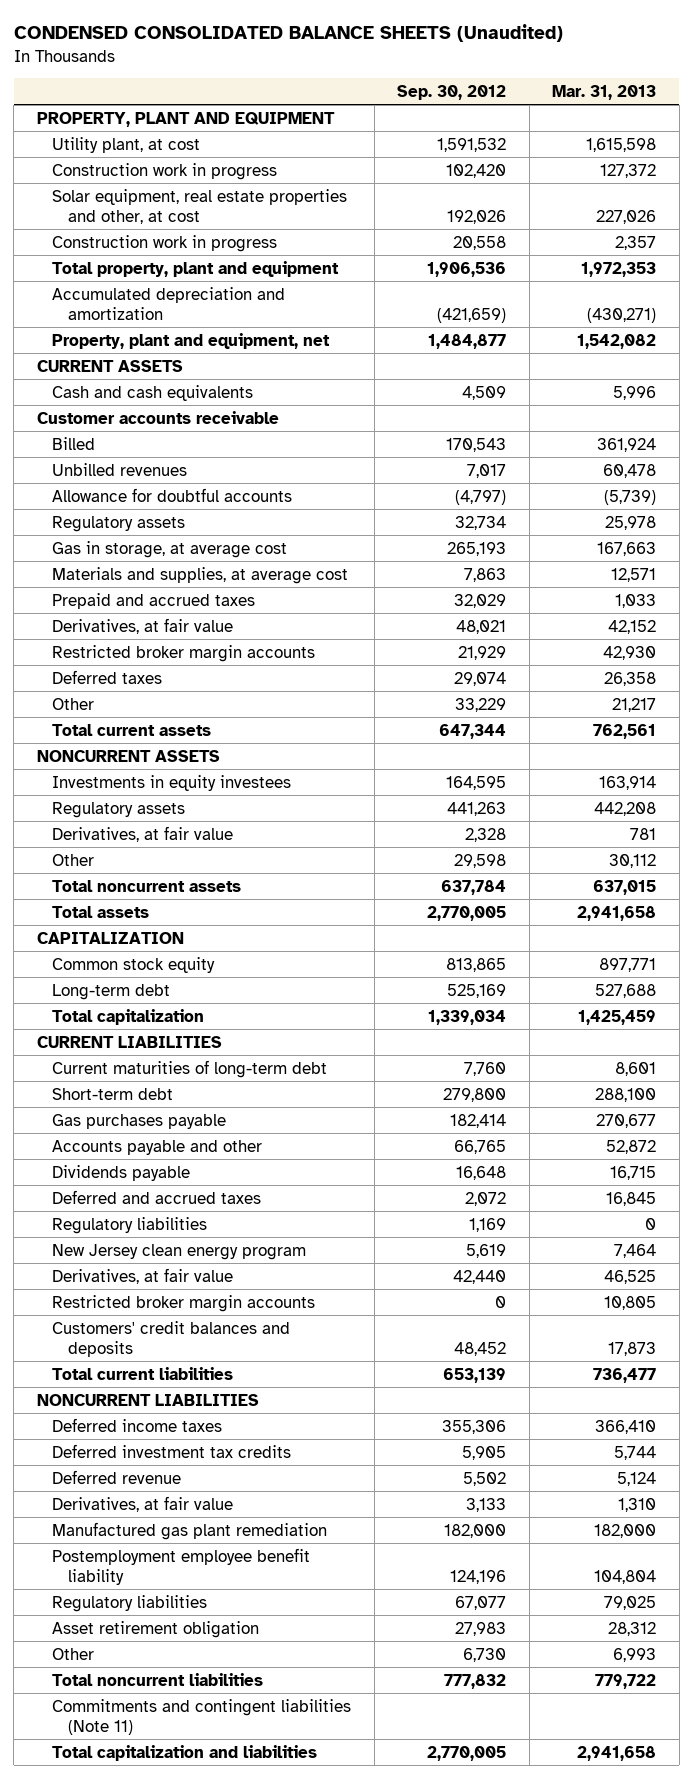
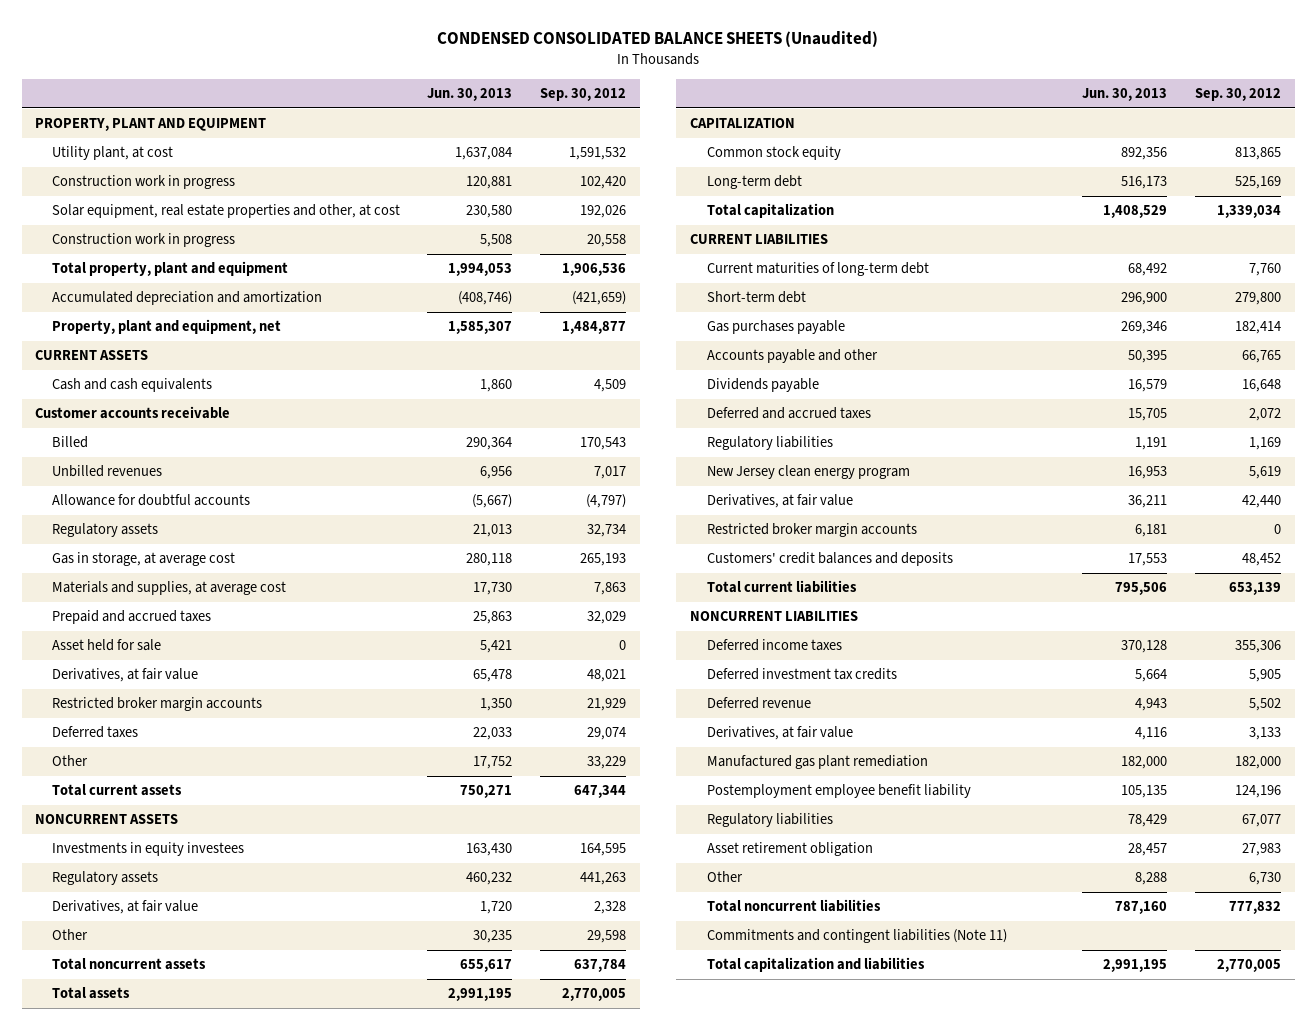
[552,84,657,100] Mar. 31, 2013 -> none
none -> [427,88,513,102] Jun. 30, 2013
none -> [51,639,161,652] Asset held for sale

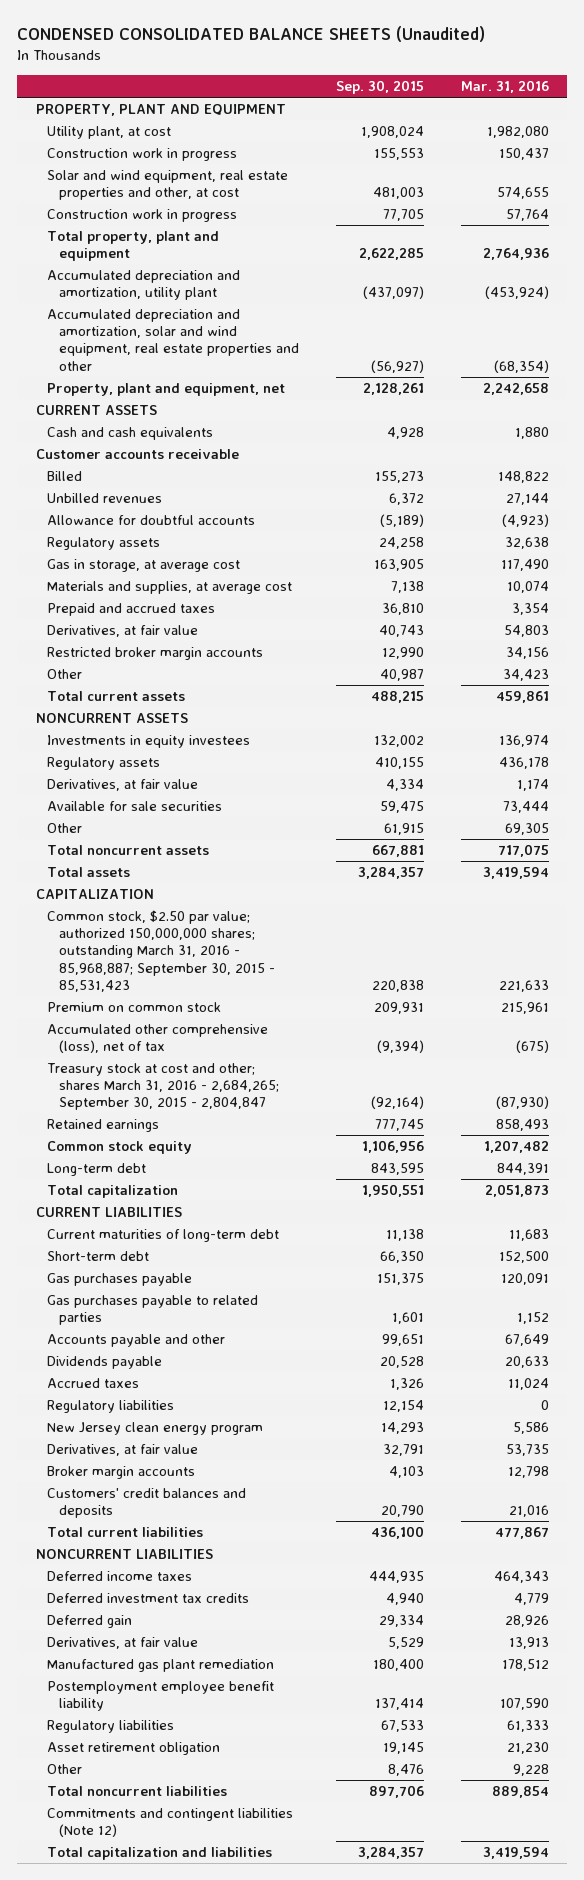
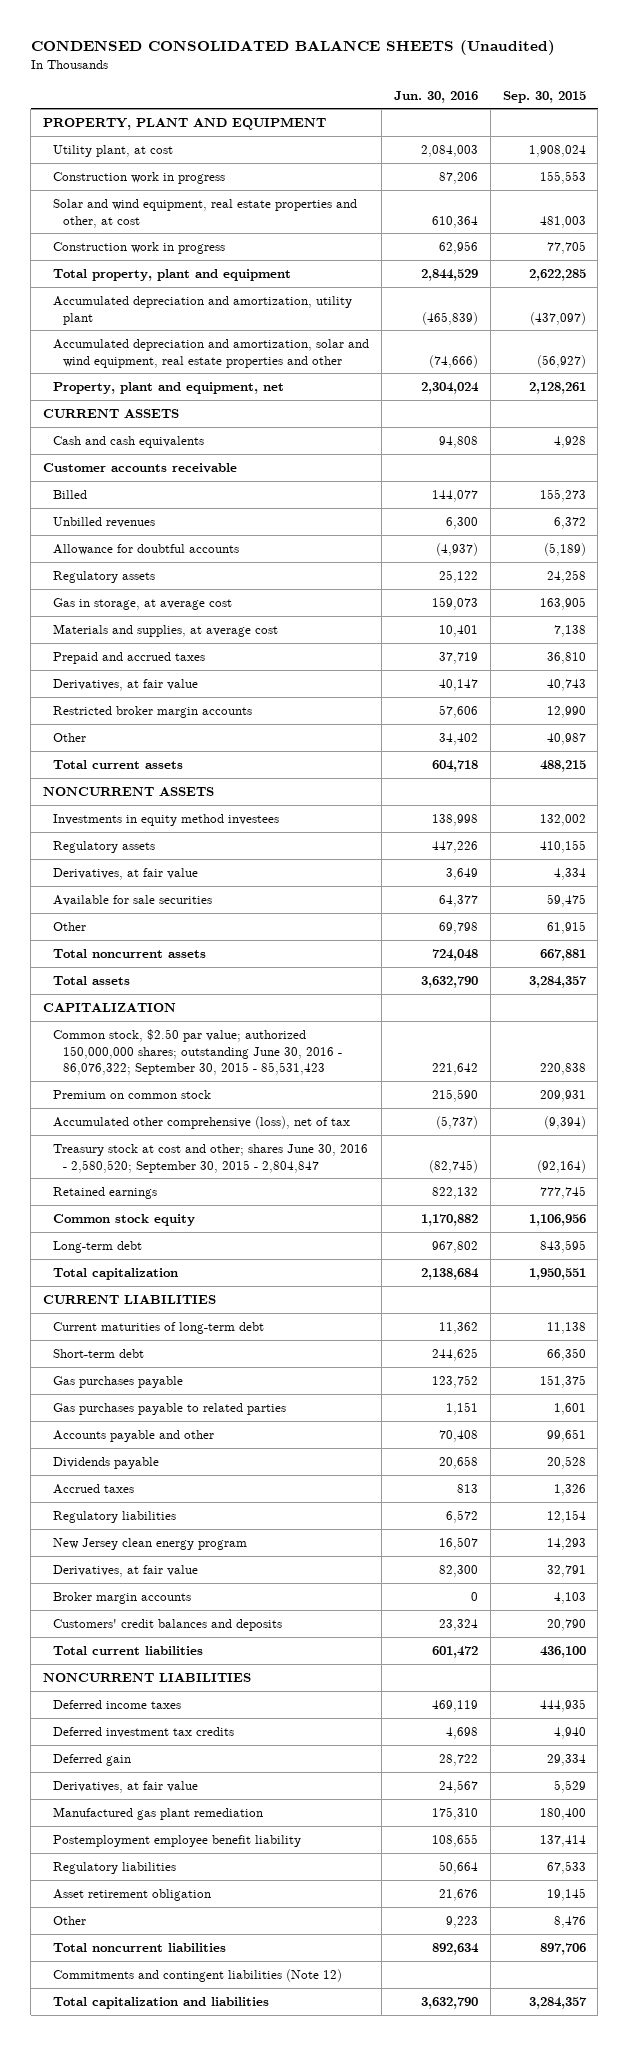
[460,80,549,94] Mar. 31, 2016 -> none
none -> [393,90,478,103] Jun. 30, 2016
[47,735,251,749] Investments in equity investees -> [53,813,280,826] Investments in equity method investees
[47,910,275,992] Common stock, $2.50 par value; authorized 150,000,000 shares; outstanding March 31, 2016 - 85,968,887; September 30, 2015 - 85,531,423 -> [53,1028,343,1076] Common stock, $2.50 par value; authorized 150,000,000 shares; outstanding June 30, 2016 - 86,076,322; September 30, 2015 - 85,531,423
[47,1063,279,1111] Treasury stock at cost and other; shares March 31, 2016 - 2,684,265; September 30, 2015 - 2,804,847 -> [53,1143,369,1173] Treasury stock at cost and other; shares June 30, 2016 - 2,580,520; September 30, 2015 - 2,804,847

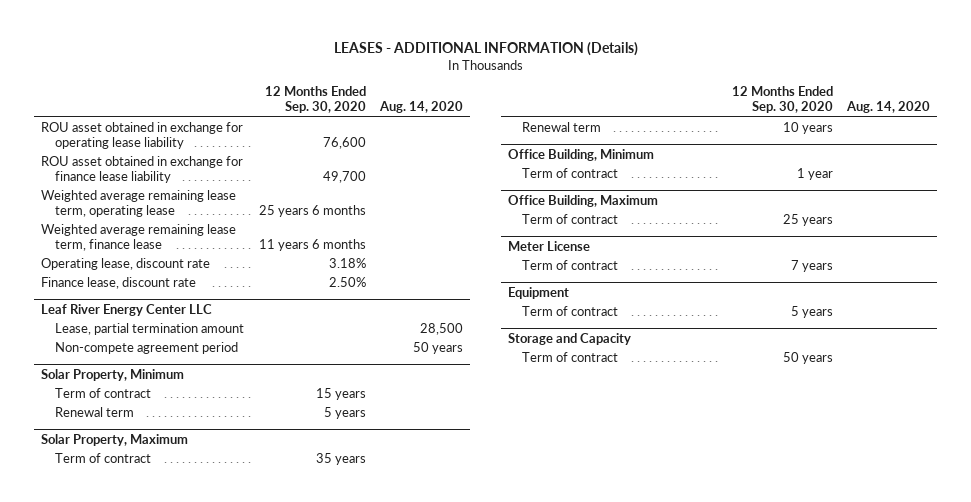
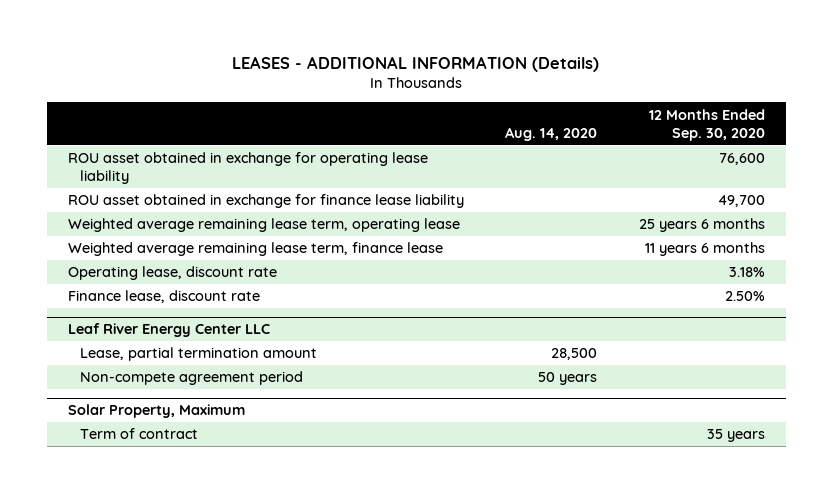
[41,368,185,381] Solar Property, Minimum -> none
[55,388,152,399] Term of contract -> none
[55,407,135,418] Renewal term -> none
[522,122,602,133] Renewal term -> none
[508,148,655,161] Office Building, Minimum -> none
[522,168,619,179] Term of contract -> none
[508,194,659,207] Office Building, Maximum -> none
[522,214,619,225] Term of contract -> none
[508,240,591,251] Meter License -> none
[522,260,619,271] Term of contract -> none
[508,286,570,299] Equipment -> none
[522,306,619,317] Term of contract -> none
[508,332,632,345] Storage and Capacity -> none
[522,352,619,363] Term of contract -> none

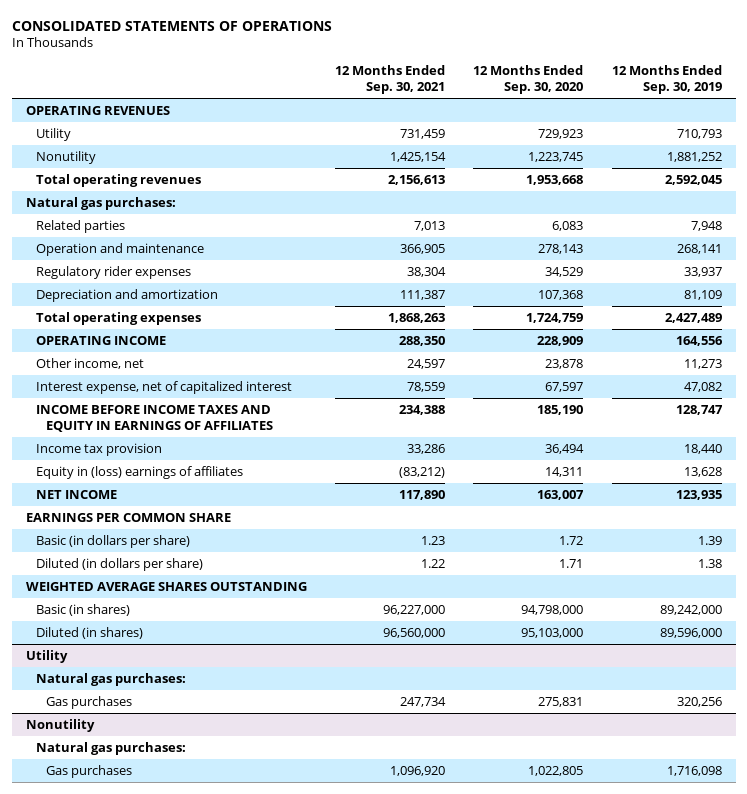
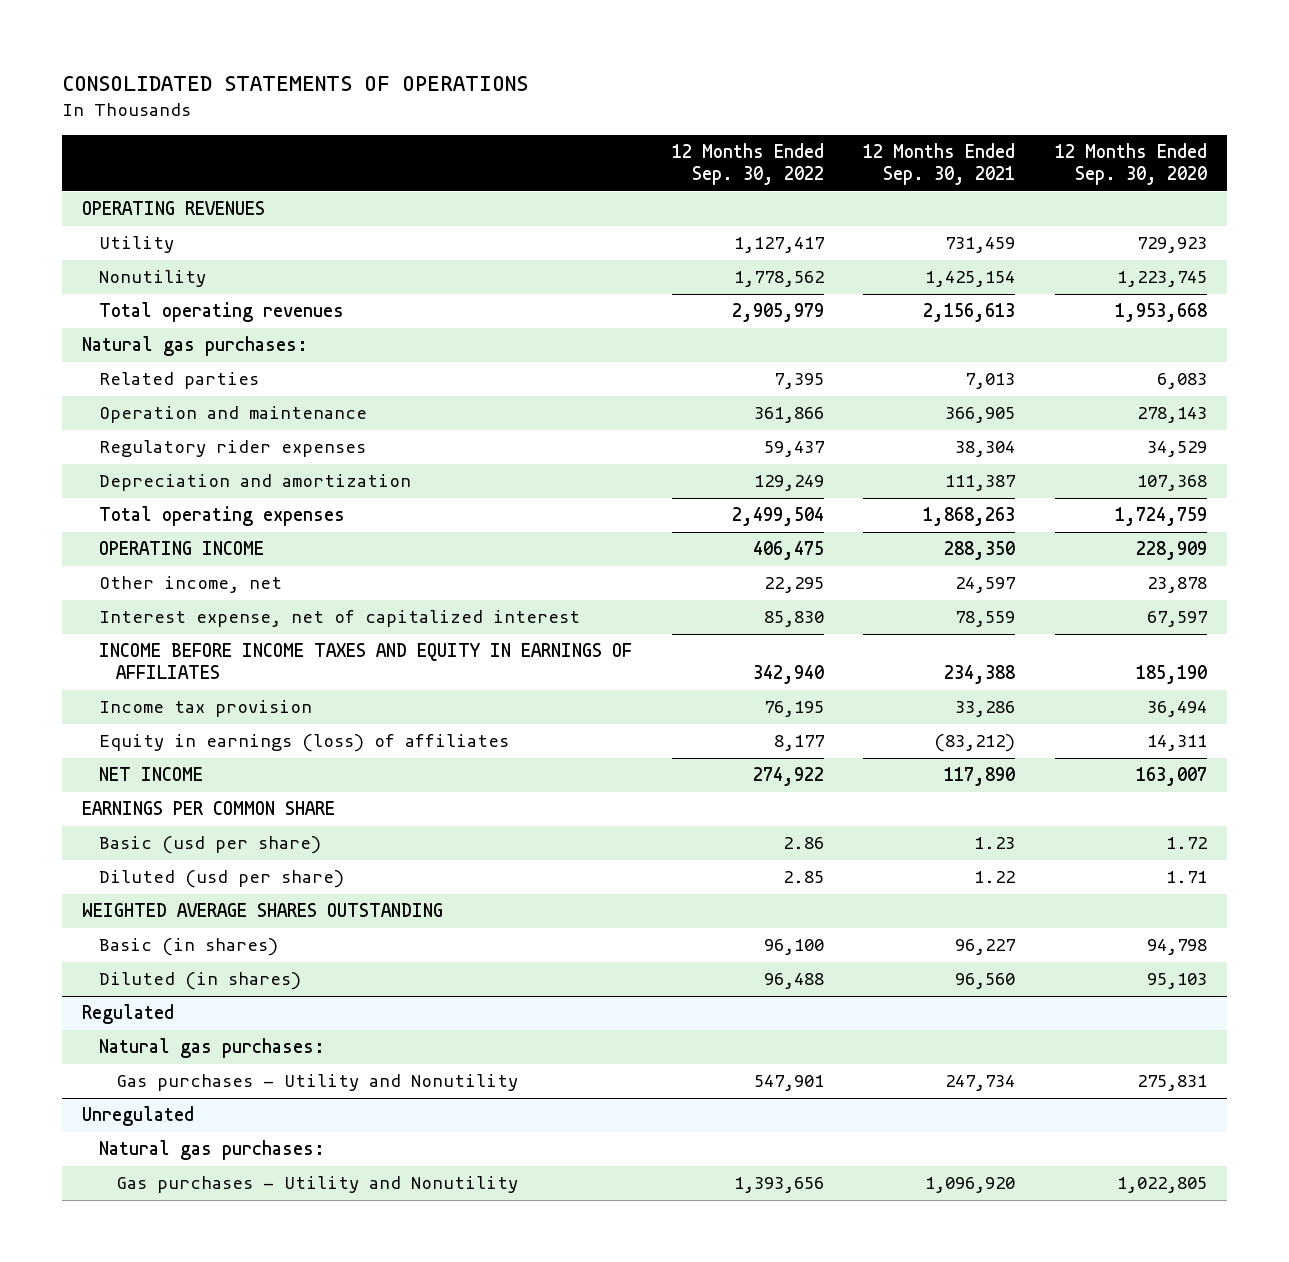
[611,65,722,95] 12 Months Ended Sep. 30, 2019 -> none
none -> [671,143,824,186] 12 Months Ended Sep. 30, 2022
[35,465,243,479] Equity in (loss) earnings of affiliates -> [98,734,509,753] Equity in earnings (loss) of affiliates
[35,534,190,548] Basic (in dollars per share) -> [98,836,321,855] Basic (usd per share)
[35,557,203,571] Diluted (in dollars per share) -> [98,870,344,889] Diluted (usd per share)
[382,604,445,615] 96,227,000 -> [955,939,1016,956] 96,227
[521,604,584,615] 94,798,000 -> [1146,939,1207,956] 94,798
[382,627,445,638] 96,560,000 -> [955,973,1016,990] 96,560
[521,627,584,638] 95,103,000 -> [1146,973,1207,990] 95,103
[25,649,68,663] Utility -> [81,1004,174,1025] Regulated
[45,695,132,709] Gas purchases -> [115,1074,518,1092] Gas purchases - Utility and Nonutility
[25,718,95,732] Nonutility -> [81,1106,194,1127] Unregulated
[45,764,132,778] Gas purchases -> [115,1176,518,1194] Gas purchases - Utility and Nonutility

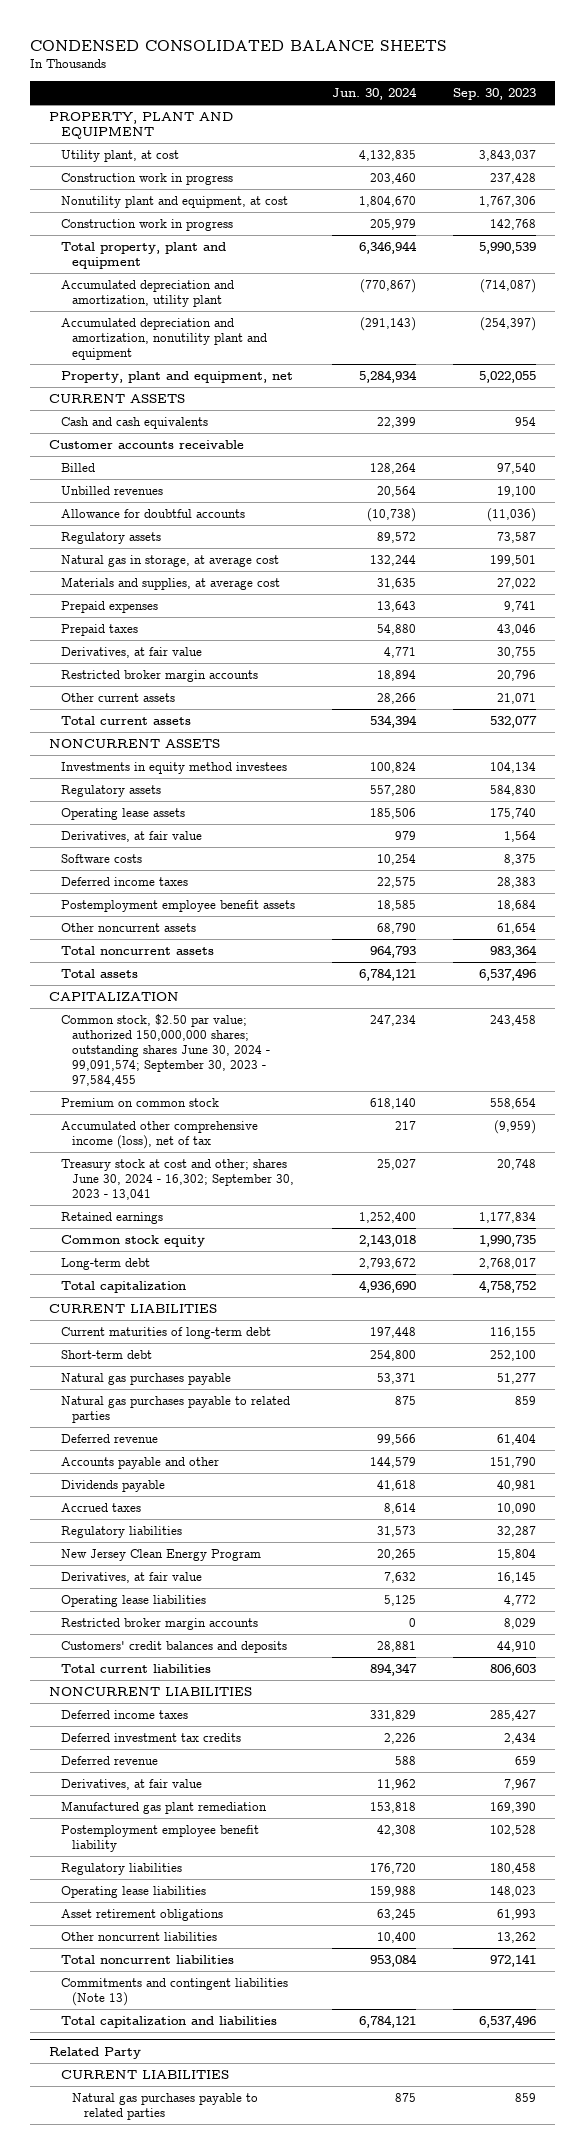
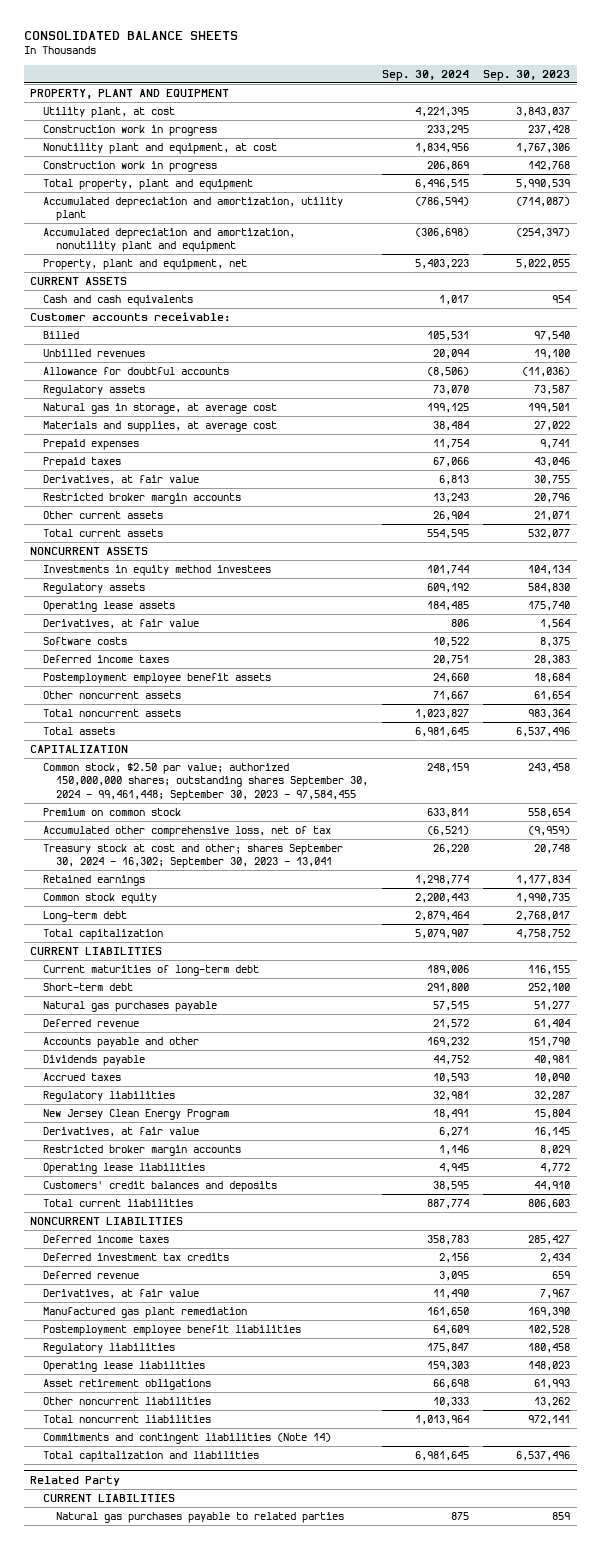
[30,39,448,51] CONDENSED CONSOLIDATED BALANCE SHEETS -> [23,31,238,41] CONSOLIDATED BALANCE SHEETS
[331,86,417,100] Jun. 30, 2024 -> none
none -> [381,70,469,82] Sep. 30, 2024
[49,440,245,450] Customer accounts receivable -> [30,311,231,322] Customer accounts receivable:
[60,1014,271,1087] Common stock, $2.50 par value; authorized 150,000,000 shares; outstanding shares June 30, 2024 - 99,091,574; September 30, 2023 - 97,584,455 -> [43,762,369,801] Common stock, $2.50 par value; authorized 150,000,000 shares; outstanding shares September 30, 2024 - 99,461,448; September 30, 2023 - 97,584,455
[60,1121,258,1150] Accumulated other comprehensive income (loss), net of tax -> [43,825,332,837] Accumulated other comprehensive loss, net of tax
[60,1159,295,1201] Treasury stock at cost and other; shares June 30, 2024 - 16,302; September 30, 2023 - 13,041 -> [43,843,344,869] Treasury stock at cost and other; shares September 30, 2024 - 16,302; September 30, 2023 - 13,041
[60,1396,290,1424] Natural gas purchases payable to related parties -> none
[60,1595,206,1608] Operating lease liabilities -> [43,1162,206,1174] Operating lease liabilities
[60,1825,259,1853] Postemployment employee benefit liability -> [43,1324,302,1336] Postemployment employee benefit liabilities
[60,1978,288,2007] Commitments and contingent liabilities (Note 13) -> [43,1432,332,1444] Commitments and contingent liabilities (Note 14)

